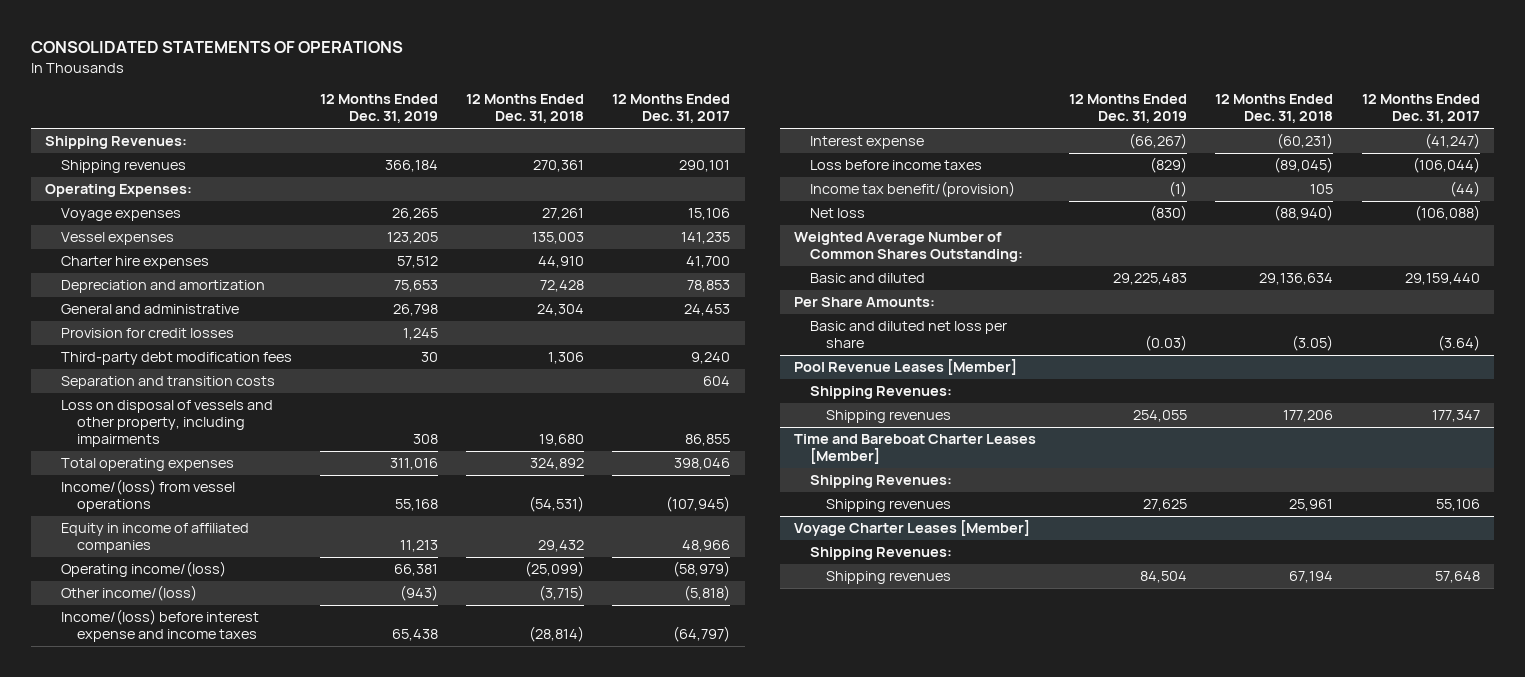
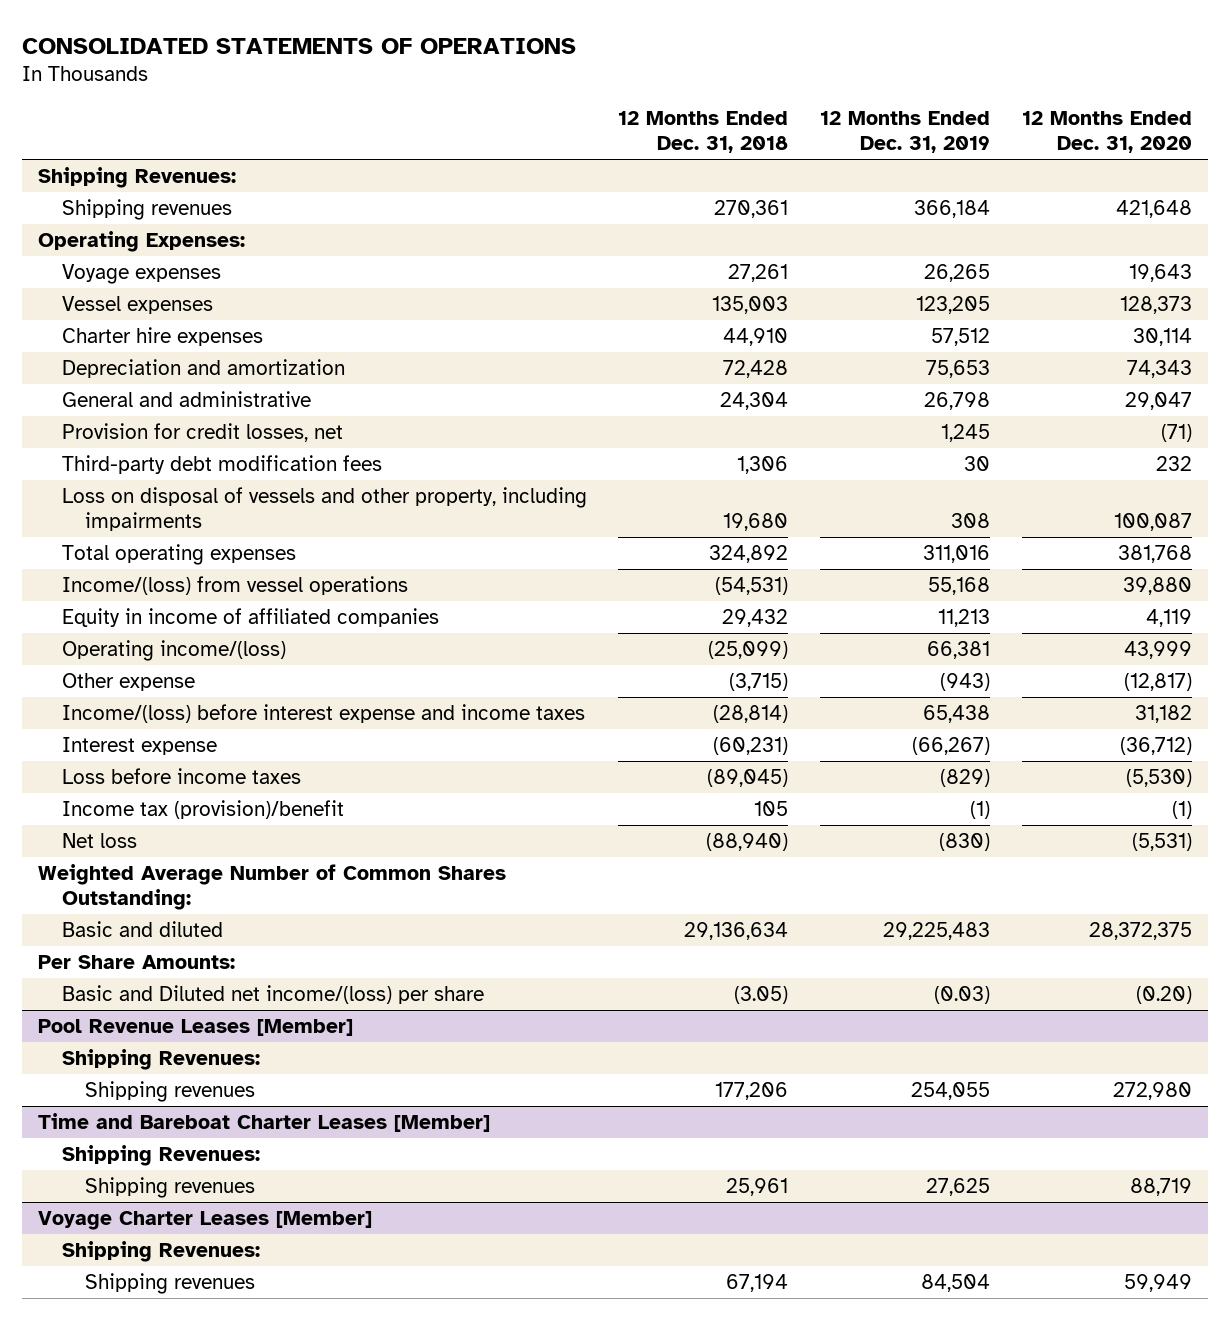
[612,94,731,124] 12 Months Ended Dec. 31, 2017 -> none
none -> [1022,110,1193,153] 12 Months Ended Dec. 31, 2020
[61,328,235,339] Provision for credit losses -> [61,423,343,443] Provision for credit losses, net
[61,376,276,390] Separation and transition costs -> none
[61,585,198,602] Other income/(loss) -> [61,673,195,692] Other expense
[810,181,1016,198] Income tax benefit/(provision) -> [61,800,344,820] Income tax (provision)/benefit
[810,321,1008,349] Basic and diluted net loss per share -> [61,985,484,1005] Basic and Diluted net income/(loss) per share

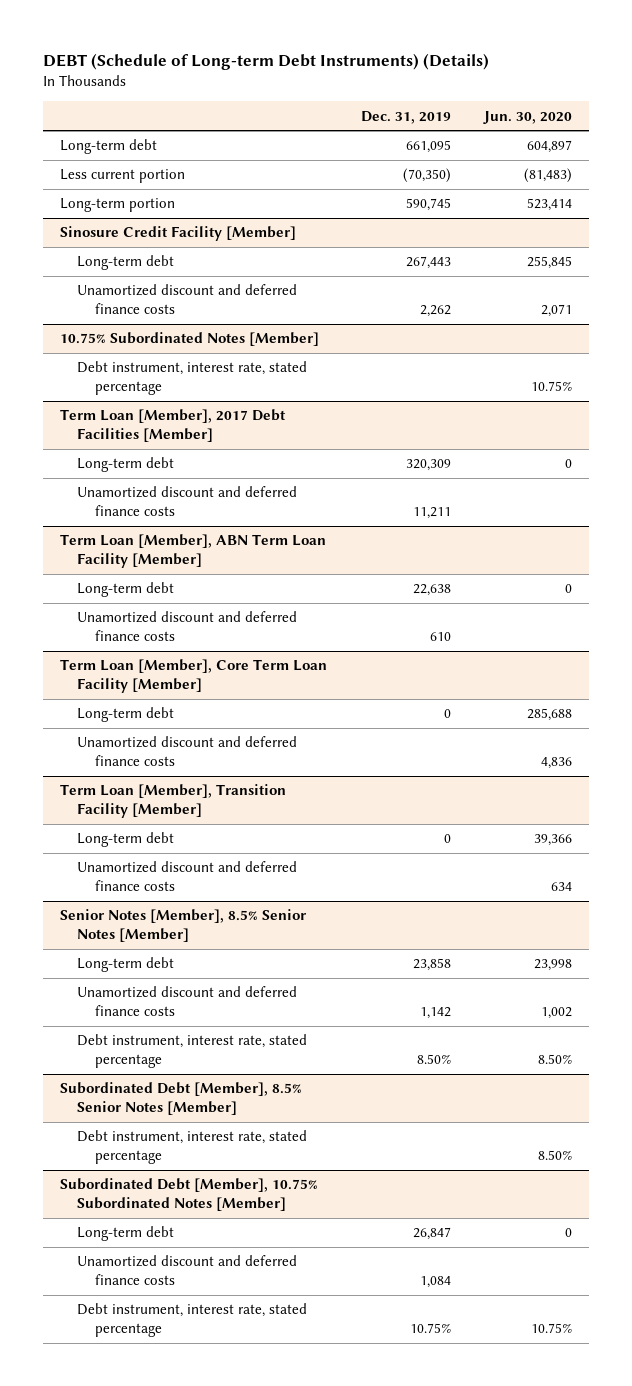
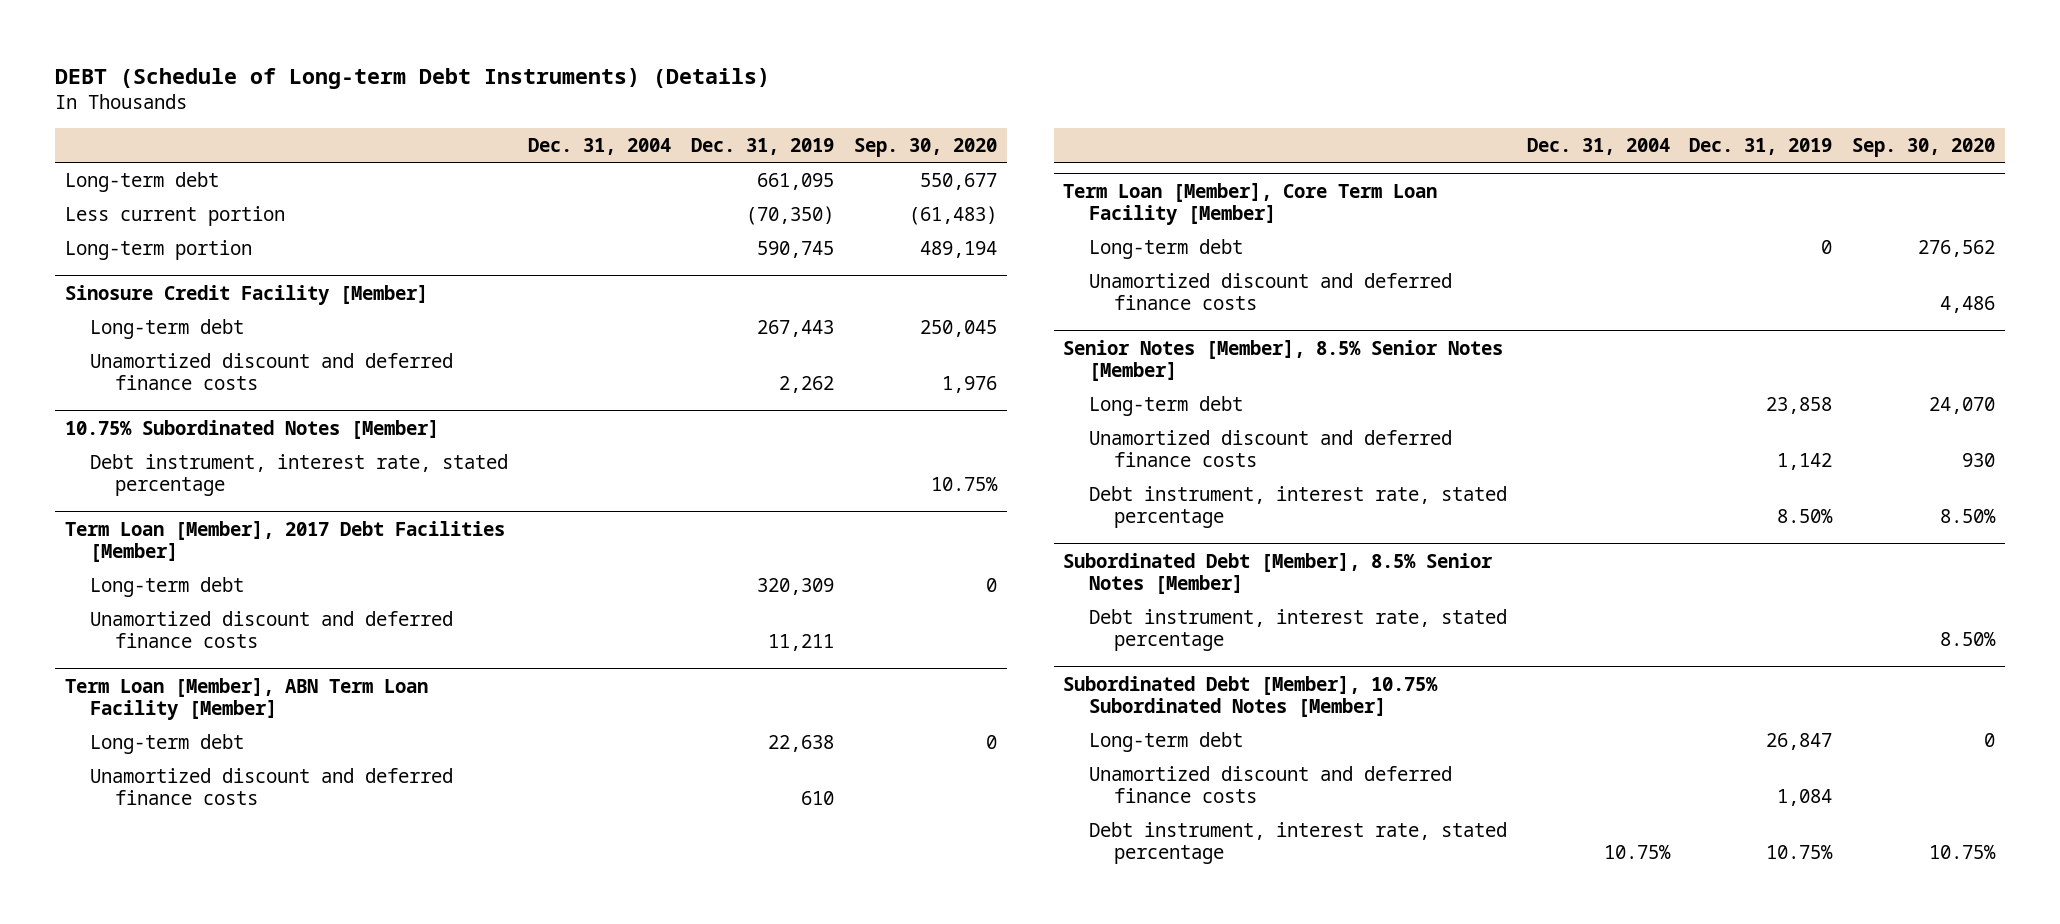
[483,110,573,124] Jun. 30, 2020 -> none
none -> [527,138,671,156] Dec. 31, 2004
none -> [853,138,997,158] Sep. 30, 2020
[60,784,287,819] Term Loan [Member], Transition Facility [Member] -> none
[77,832,175,848] Long-term debt -> none
[77,861,298,892] Unamortized discount and deferred finance costs -> none

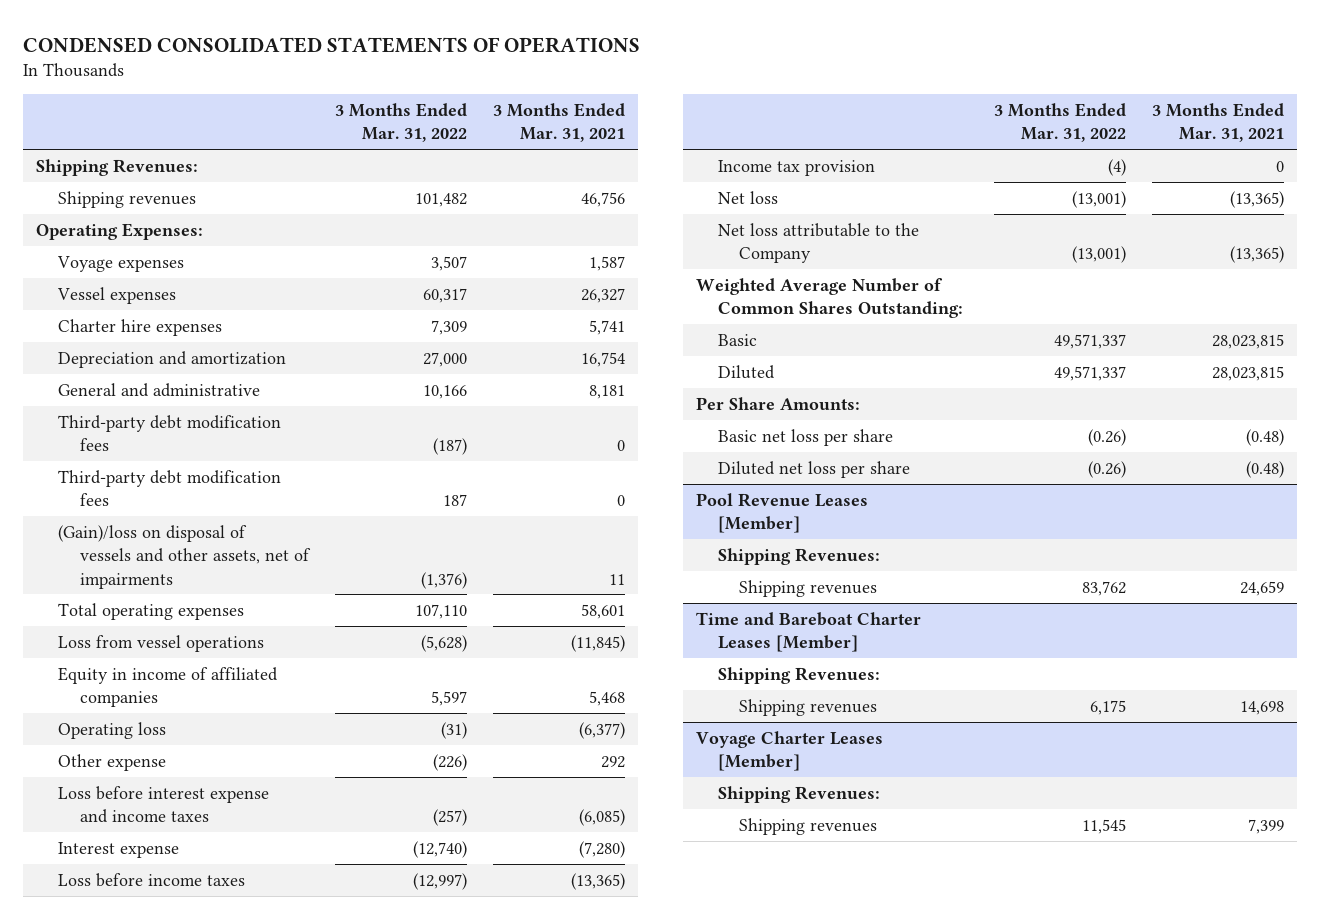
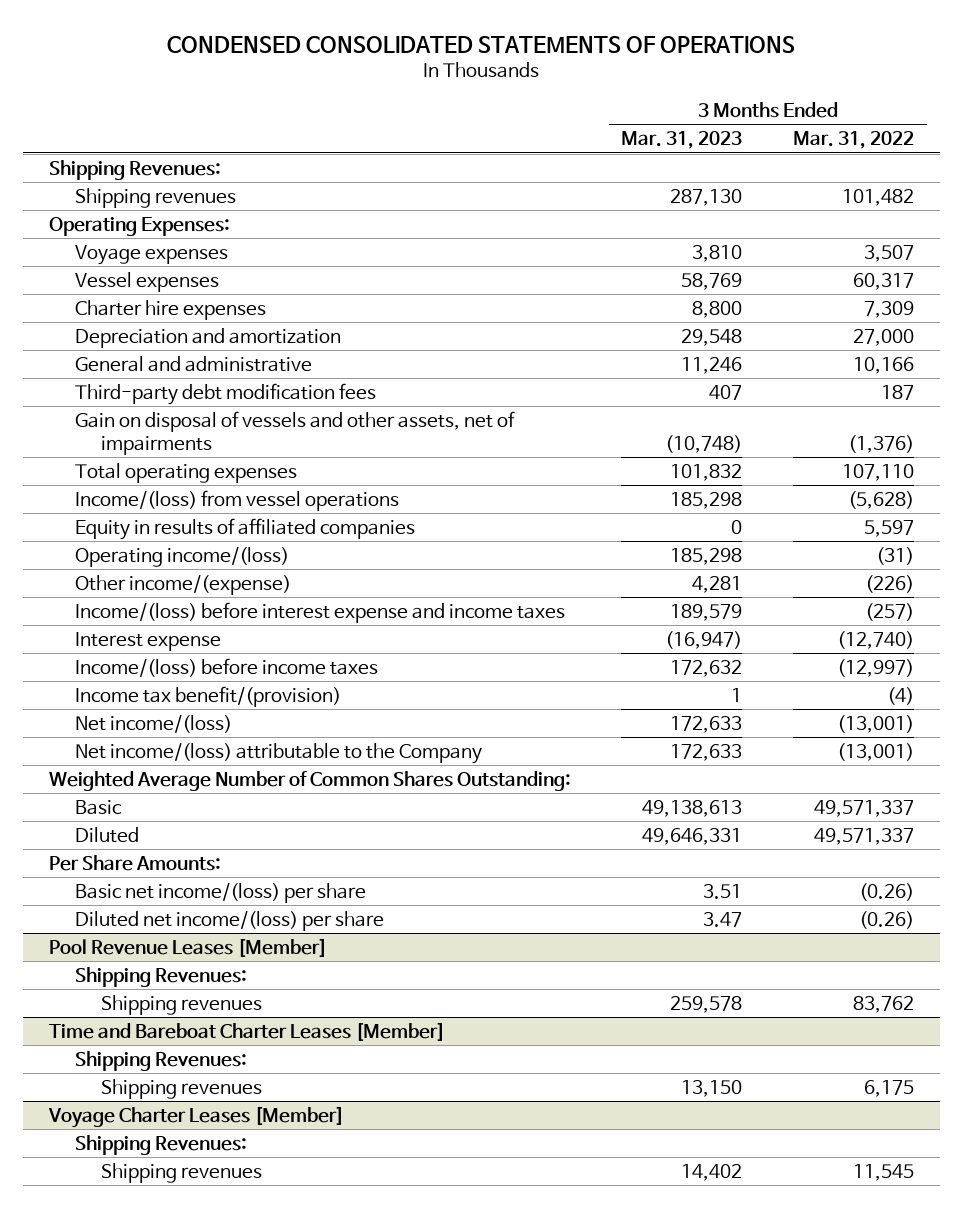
[492,103,625,143] 3 Months Ended Mar. 31, 2021 -> none
none -> [621,131,743,150] Mar. 31, 2023
[58,414,282,452] Third-party debt modification fees -> none
[58,524,311,589] (Gain)/loss on disposal of vessels and other assets, net of impairments -> [74,410,515,455] Gain on disposal of vessels and other assets, net of impairments
[58,634,265,652] Loss from vessel operations -> [74,489,399,511] Income/(loss) from vessel operations
[58,666,279,708] Equity in income of affiliated companies -> [74,517,415,540] Equity in results of affiliated companies
[58,721,167,739] Operating loss -> [74,546,289,567] Operating income/(loss)
[58,753,167,771] Other expense -> [74,574,291,595] Other income/(expense)
[58,785,270,824] Loss before interest expense and income taxes -> [74,601,565,623] Income/(loss) before interest expense and income taxes
[58,872,246,887] Loss before income taxes -> [74,657,378,677] Income/(loss) before income taxes
[717,159,875,176] Income tax provision -> [74,685,341,707] Income tax benefit/(provision)
[717,190,778,204] Net loss -> [74,714,232,733] Net income/(loss)
[717,222,919,264] Net loss attributable to the Company -> [74,742,482,764] Net income/(loss) attributable to the Company
[717,428,893,446] Basic net loss per share -> [74,882,366,903] Basic net income/(loss) per share
[717,460,910,478] Diluted net loss per share -> [74,910,384,931] Diluted net income/(loss) per share

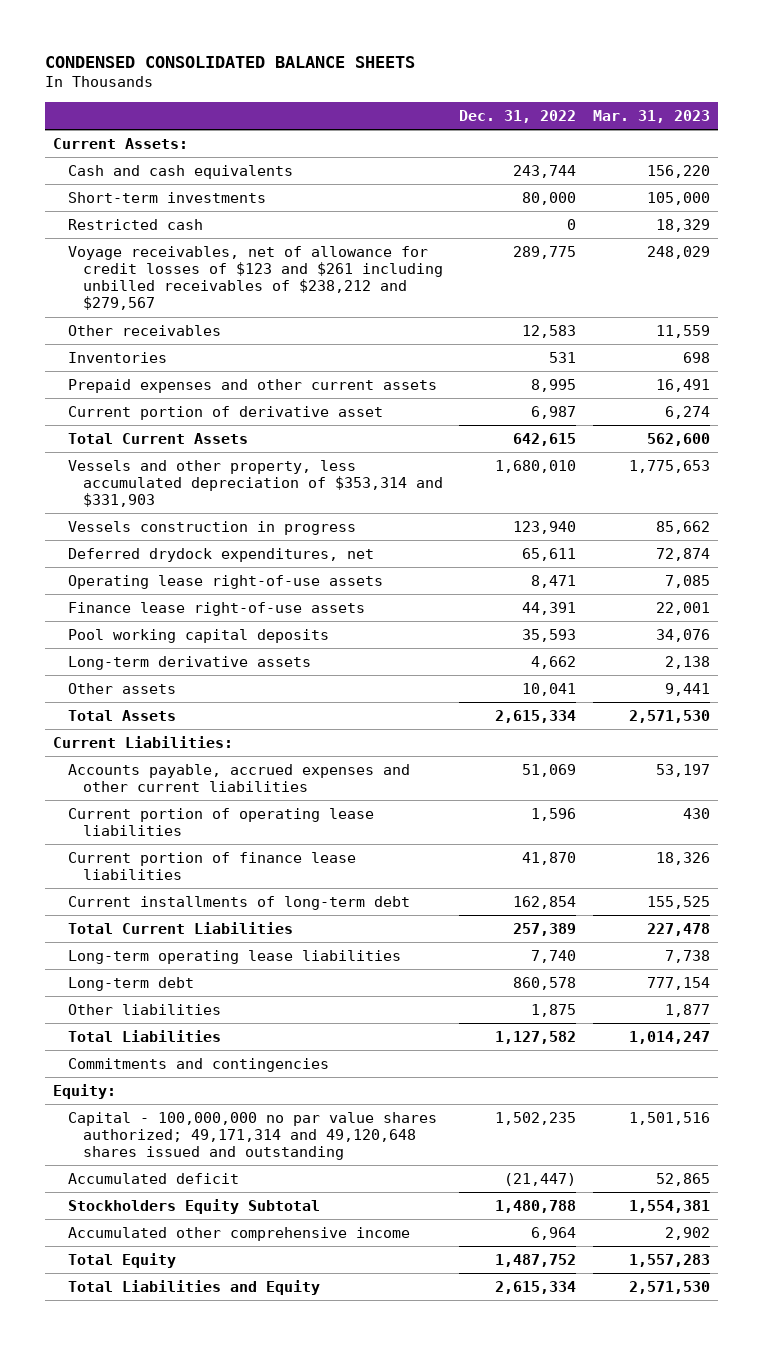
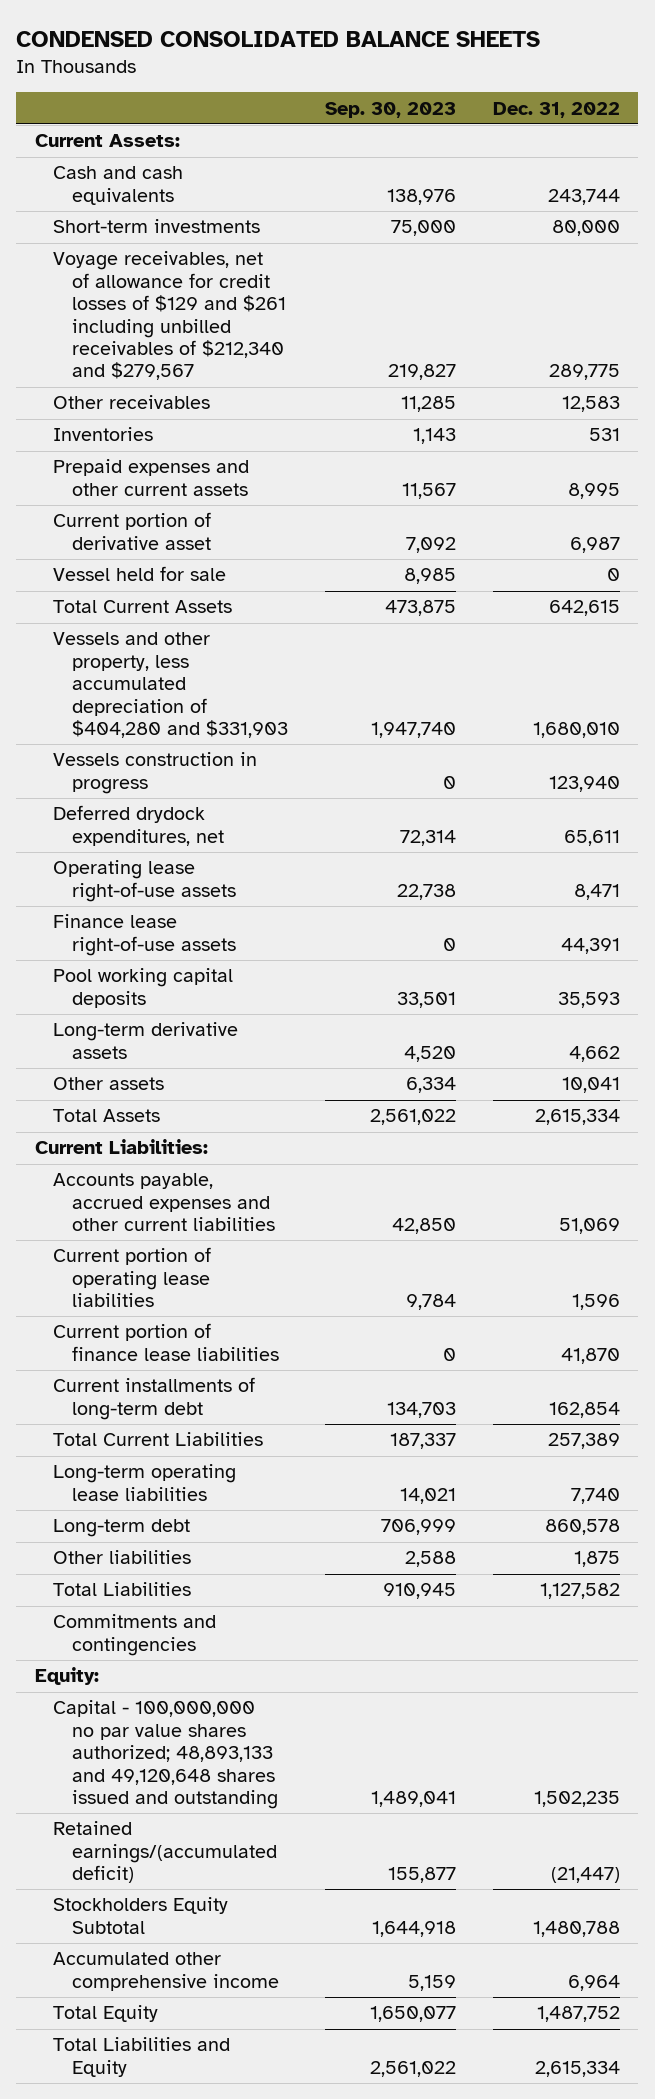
[592,109,710,123] Mar. 31, 2023 -> none
none -> [325,101,457,118] Sep. 30, 2023
[68,218,204,230] Restricted cash -> none
[68,245,443,311] Voyage receivables, net of allowance for credit losses of $123 and $261 including unbilled receivables of $238,212 and $279,567 -> [53,251,287,381] Voyage receivables, net of allowance for credit losses of $129 and $261 including unbilled receivables of $212,340 and $279,567
none -> [53,566,227,582] Vessel held for sale
[68,459,443,508] Vessels and other property, less accumulated depreciation of $353,314 and $331,903 -> [53,632,289,738] Vessels and other property, less accumulated depreciation of $404,280 and $331,903
[68,1111,438,1161] Capital - 100,000,000 no par value shares authorized; 49,171,314 and 49,120,648 shares issued and outstanding -> [53,1700,279,1809] Capital - 100,000,000 no par value shares authorized; 48,893,133 and 49,120,648 shares issued and outstanding
[68,1172,240,1184] Accumulated deficit -> [53,1821,278,1884] Retained earnings/(accumulated deficit)

